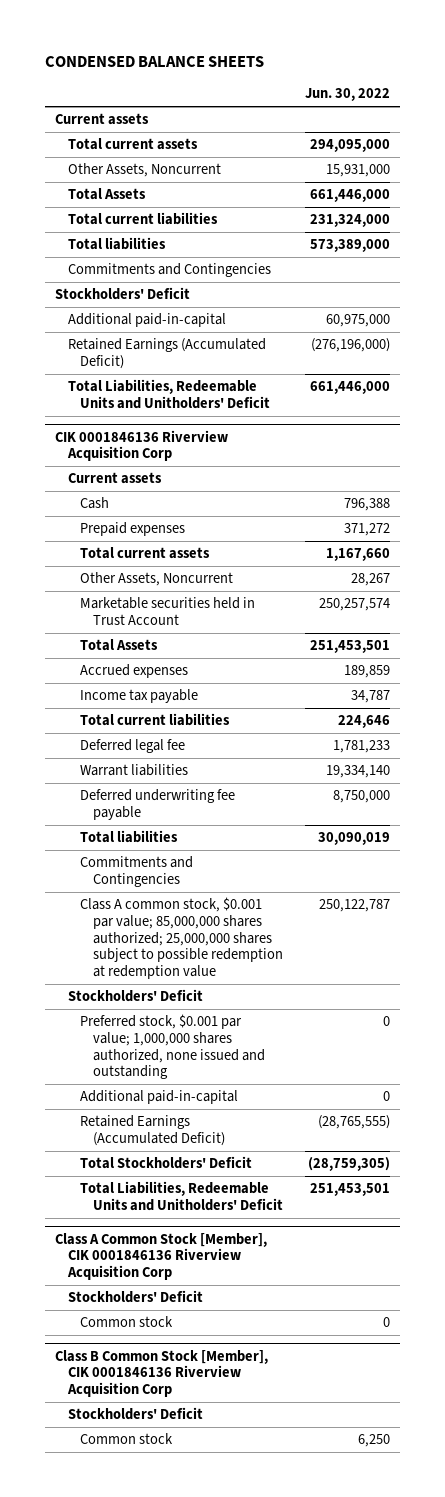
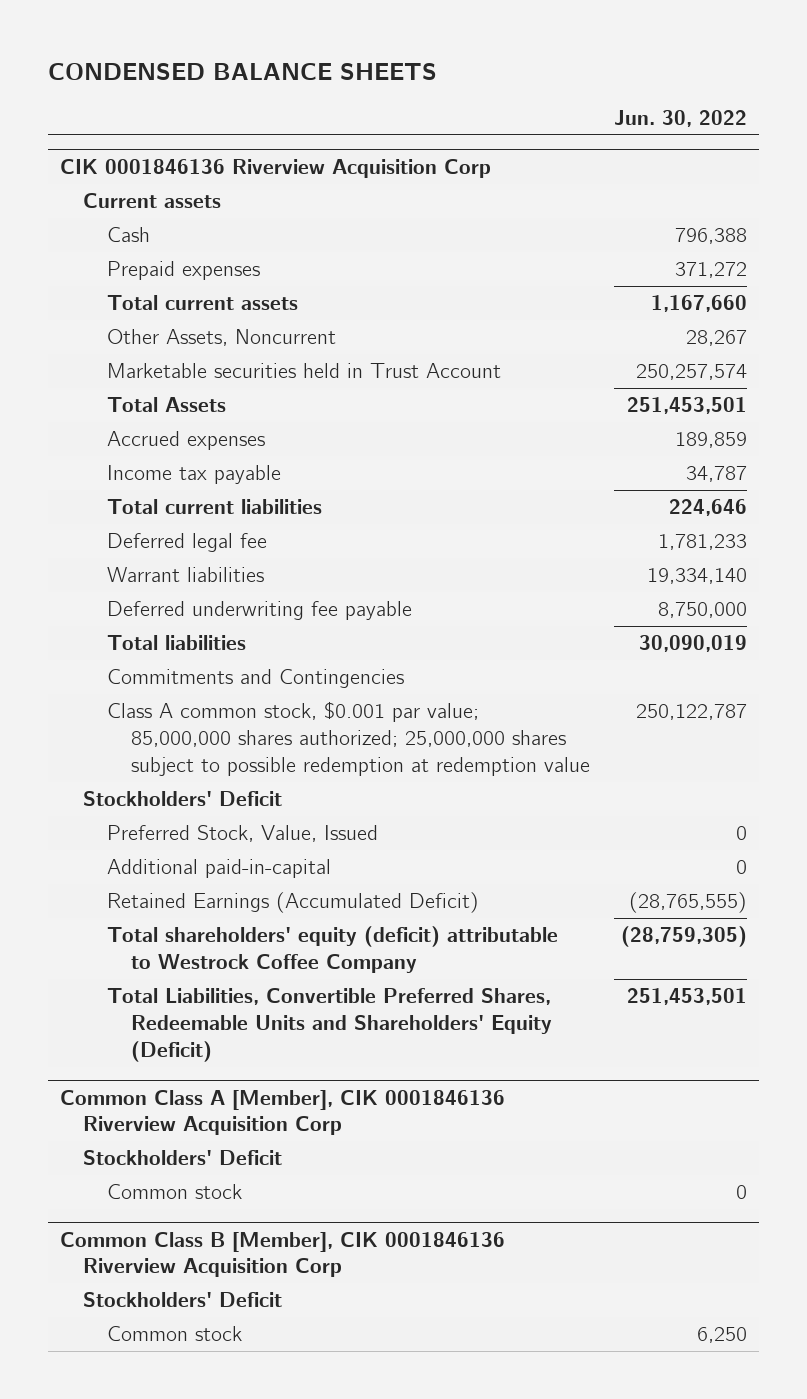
[55,113,150,126] Current assets -> none
[67,138,198,151] Total current assets -> none
[67,163,221,178] Other Assets, Noncurrent -> none
[67,188,146,201] Total Assets -> none
[67,212,218,226] Total current liabilities -> none
[67,237,166,251] Total liabilities -> none
[67,263,271,278] Commitments and Contingencies -> none
[55,287,191,301] Stockholders' Deficit -> none
[67,313,226,328] Additional paid-in-capital -> none
[67,338,266,369] Retained Earnings (Accumulated Deficit) -> none
[67,379,271,409] Total Liabilities, Redeemable Units and Unitholders' Deficit -> none
[80,1014,265,1080] Preferred stock, $0.001 par value; 1,000,000 shares authorized, none issued and outstanding -> [107,825,379,843] Preferred Stock, Value, Issued
[80,1156,253,1170] Total Stockholders' Deficit -> [107,926,559,973] Total shareholders' equity (deficit) attributable to Westrock Coffee Company
[80,1181,283,1211] Total Liabilities, Redeemable Units and Unitholders' Deficit -> [107,988,552,1062] Total Liabilities, Convertible Preferred Shares, Redeemable Units and Shareholders' Equity (Deficit)
[55,1232,268,1280] Class A Common Stock [Member], CIK 0001846136 Riverview Acquisition Corp -> [59,1089,505,1136] Common Class A [Member], CIK 0001846136 Riverview Acquisition Corp
[55,1349,269,1397] Class B Common Stock [Member], CIK 0001846136 Riverview Acquisition Corp -> [59,1231,505,1278] Common Class B [Member], CIK 0001846136 Riverview Acquisition Corp

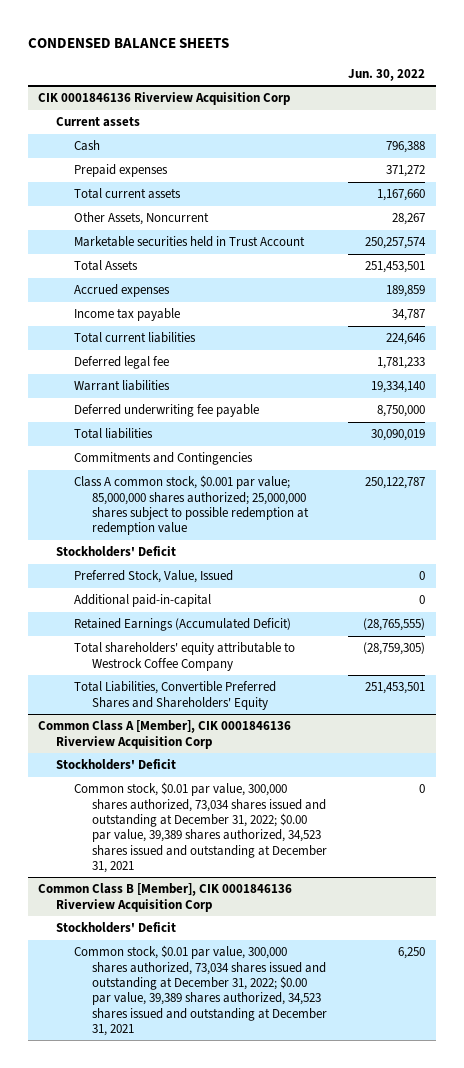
[107,926,559,973] Total shareholders' equity (deficit) attributable to Westrock Coffee Company -> [73,642,295,671] Total shareholders' equity attributable to Westrock Coffee Company
[107,988,552,1062] Total Liabilities, Convertible Preferred Shares, Redeemable Units and Shareholders' Equity (Deficit) -> [73,681,276,710] Total Liabilities, Convertible Preferred Shares and Shareholders' Equity
[107,1184,243,1200] Common stock -> [73,782,327,874] Common stock, $0.01 par value, 300,000 shares authorized, 73,034 shares issued and outstanding at December 31, 2022; $0.00 par value, 39,389 shares authorized, 34,523 shares issued and outstanding at December 31, 2021
[107,1326,243,1342] Common stock -> [73,945,327,1037] Common stock, $0.01 par value, 300,000 shares authorized, 73,034 shares issued and outstanding at December 31, 2022; $0.00 par value, 39,389 shares authorized, 34,523 shares issued and outstanding at December 31, 2021

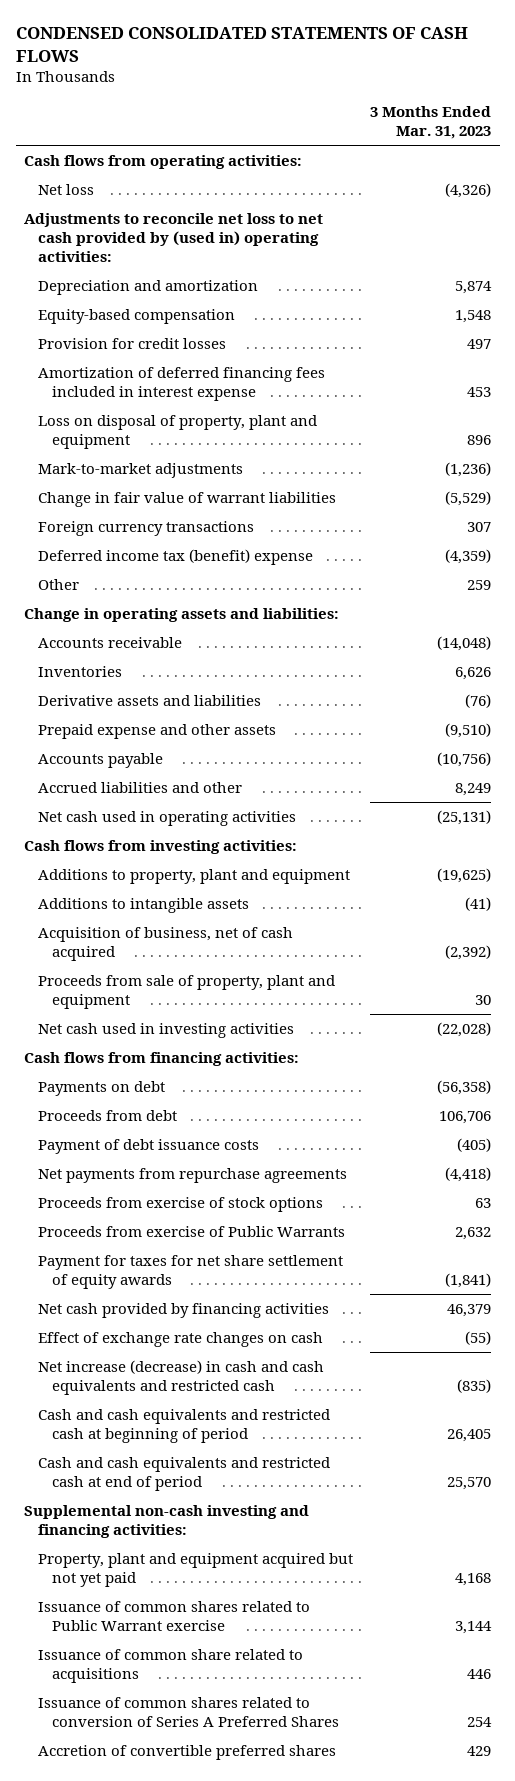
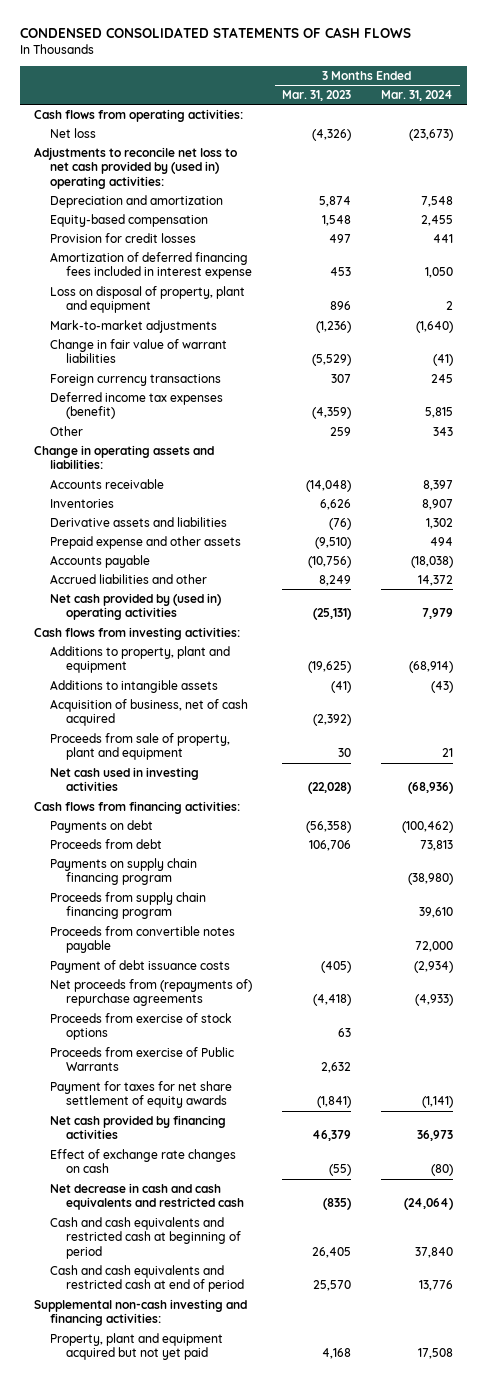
none -> [380,90,453,102] Mar. 31, 2024
[38,549,314,566] Deferred income tax (benefit) expense -> [50,391,224,420] Deferred income tax expenses (benefit)
[38,811,297,827] Net cash used in operating activities -> [50,592,222,621] Net cash provided by (used in) operating activities
none -> [50,857,198,886] Payments on supply chain financing program
none -> [50,891,207,920] Proceeds from supply chain financing program
none -> [50,925,236,954] Proceeds from convertible notes payable
[38,1168,348,1184] Net payments from repurchase agreements -> [50,978,253,1007] Net proceeds from (repayments of) repurchase agreements
[38,1360,325,1395] Net increase (decrease) in cash and cash equivalents and restricted cash -> [50,1182,245,1211] Net decrease in cash and cash equivalents and restricted cash
[38,1601,311,1631] Issuance of common shares related to Public Warrant exercise -> none
[38,1649,304,1683] Issuance of common share related to acquisitions -> none
[38,1697,340,1727] Issuance of common shares related to conversion of Series A Preferred Shares -> none
[38,1745,337,1761] Accretion of convertible preferred shares -> none

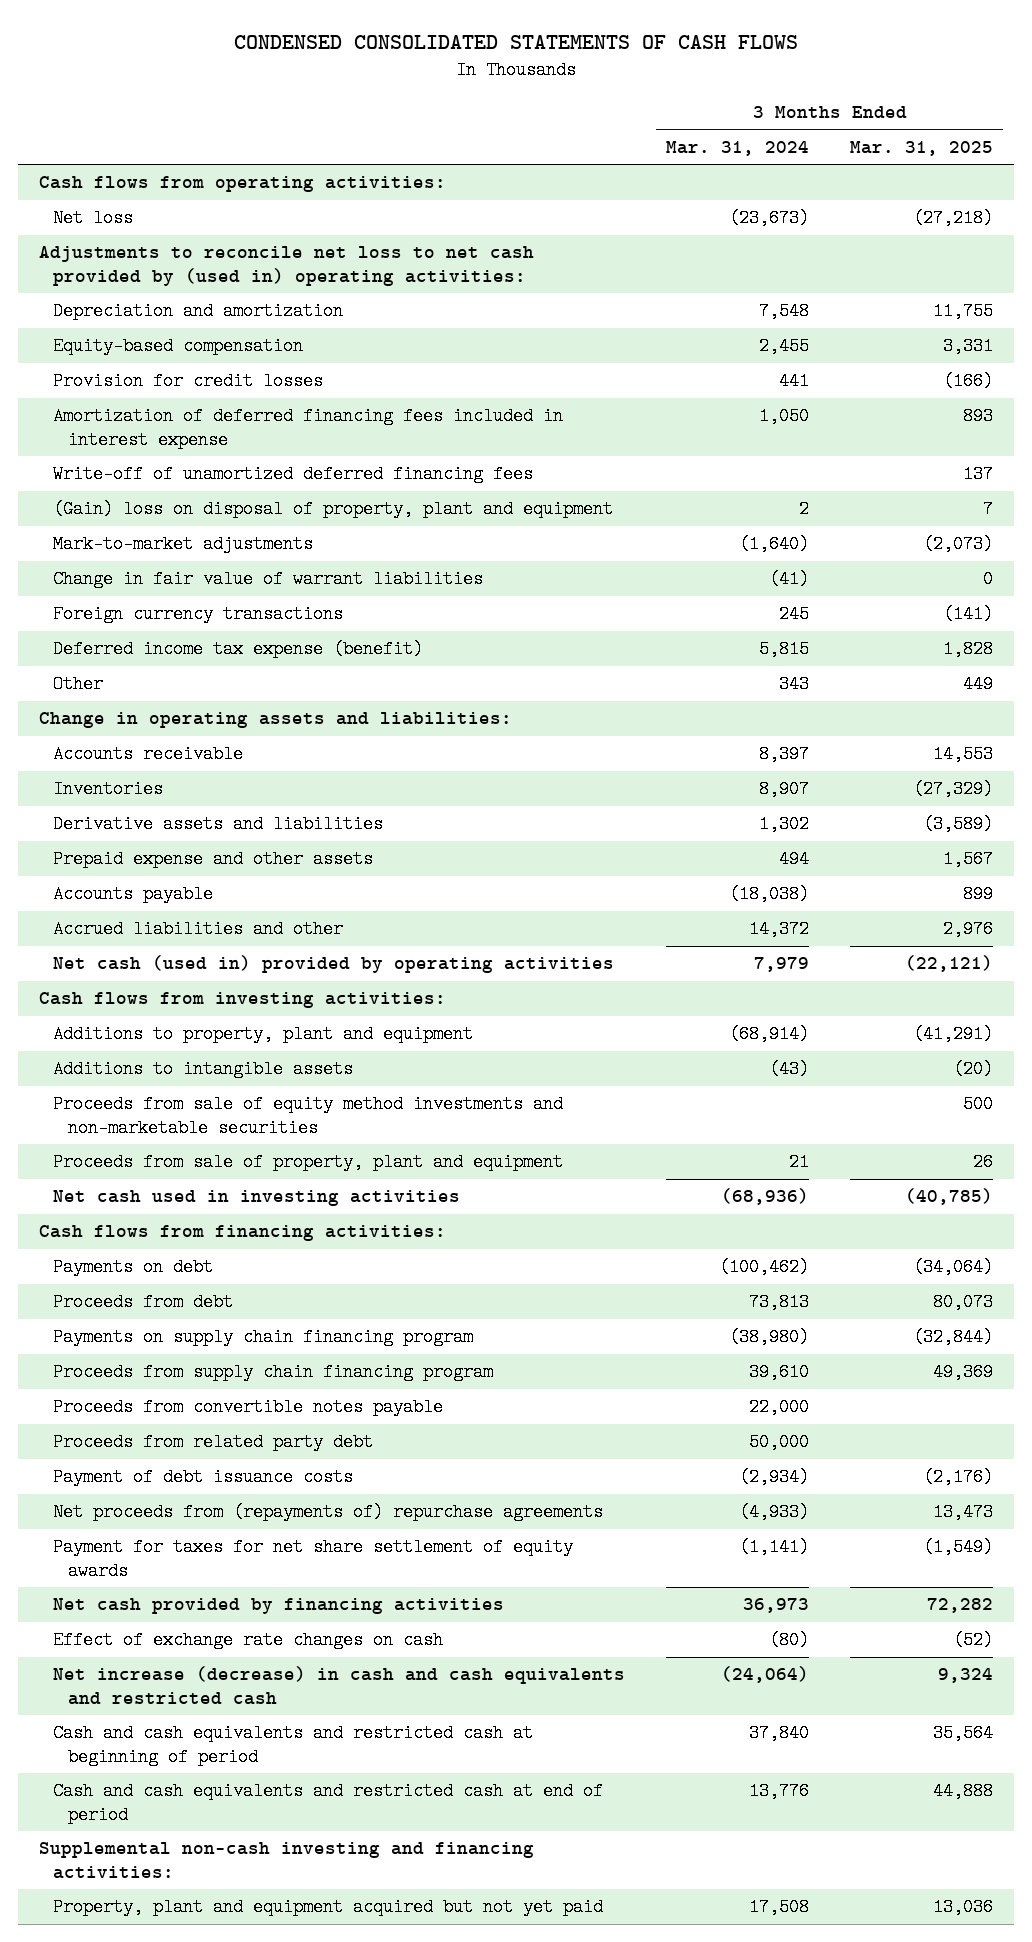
[281,90,351,102] Mar. 31, 2023 -> none
none -> [850,140,994,156] Mar. 31, 2025
none -> [53,465,534,484] Write-off of unamortized deferred financing fees
[50,285,246,314] Loss on disposal of property, plant and equipment -> [53,500,614,519] (Gain) loss on disposal of property, plant and equipment
[50,391,224,420] Deferred income tax expenses (benefit) -> [53,640,424,659] Deferred income tax expense (benefit)
[50,592,222,621] Net cash provided by (used in) operating activities -> [53,955,615,974] Net cash (used in) provided by operating activities
[50,698,249,727] Acquisition of business, net of cash acquired -> none
none -> [53,1095,564,1137] Proceeds from sale of equity method investments and non-marketable securities
[414,941,453,953] 72,000 -> [749,1398,810,1417] 22,000
none -> [53,1433,374,1452] Proceeds from related party debt
[50,1012,233,1041] Proceeds from exercise of stock options -> none
[50,1046,235,1072] Proceeds from exercise of Public Warrants -> none
[50,1182,245,1211] Net decrease in cash and cash equivalents and restricted cash -> [53,1666,626,1705] Net increase (decrease) in cash and cash equivalents and restricted cash

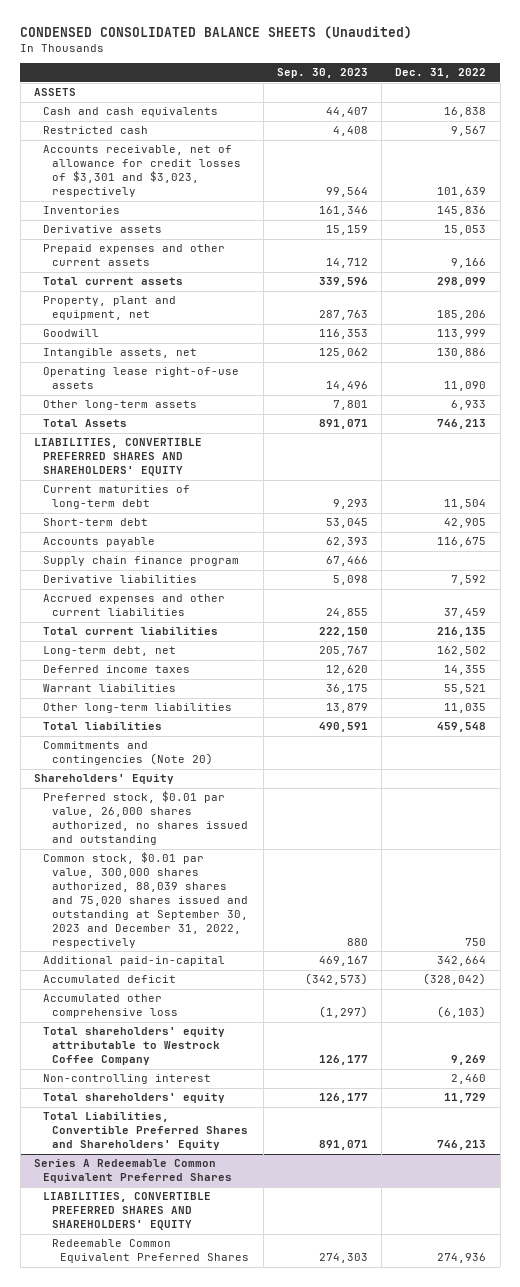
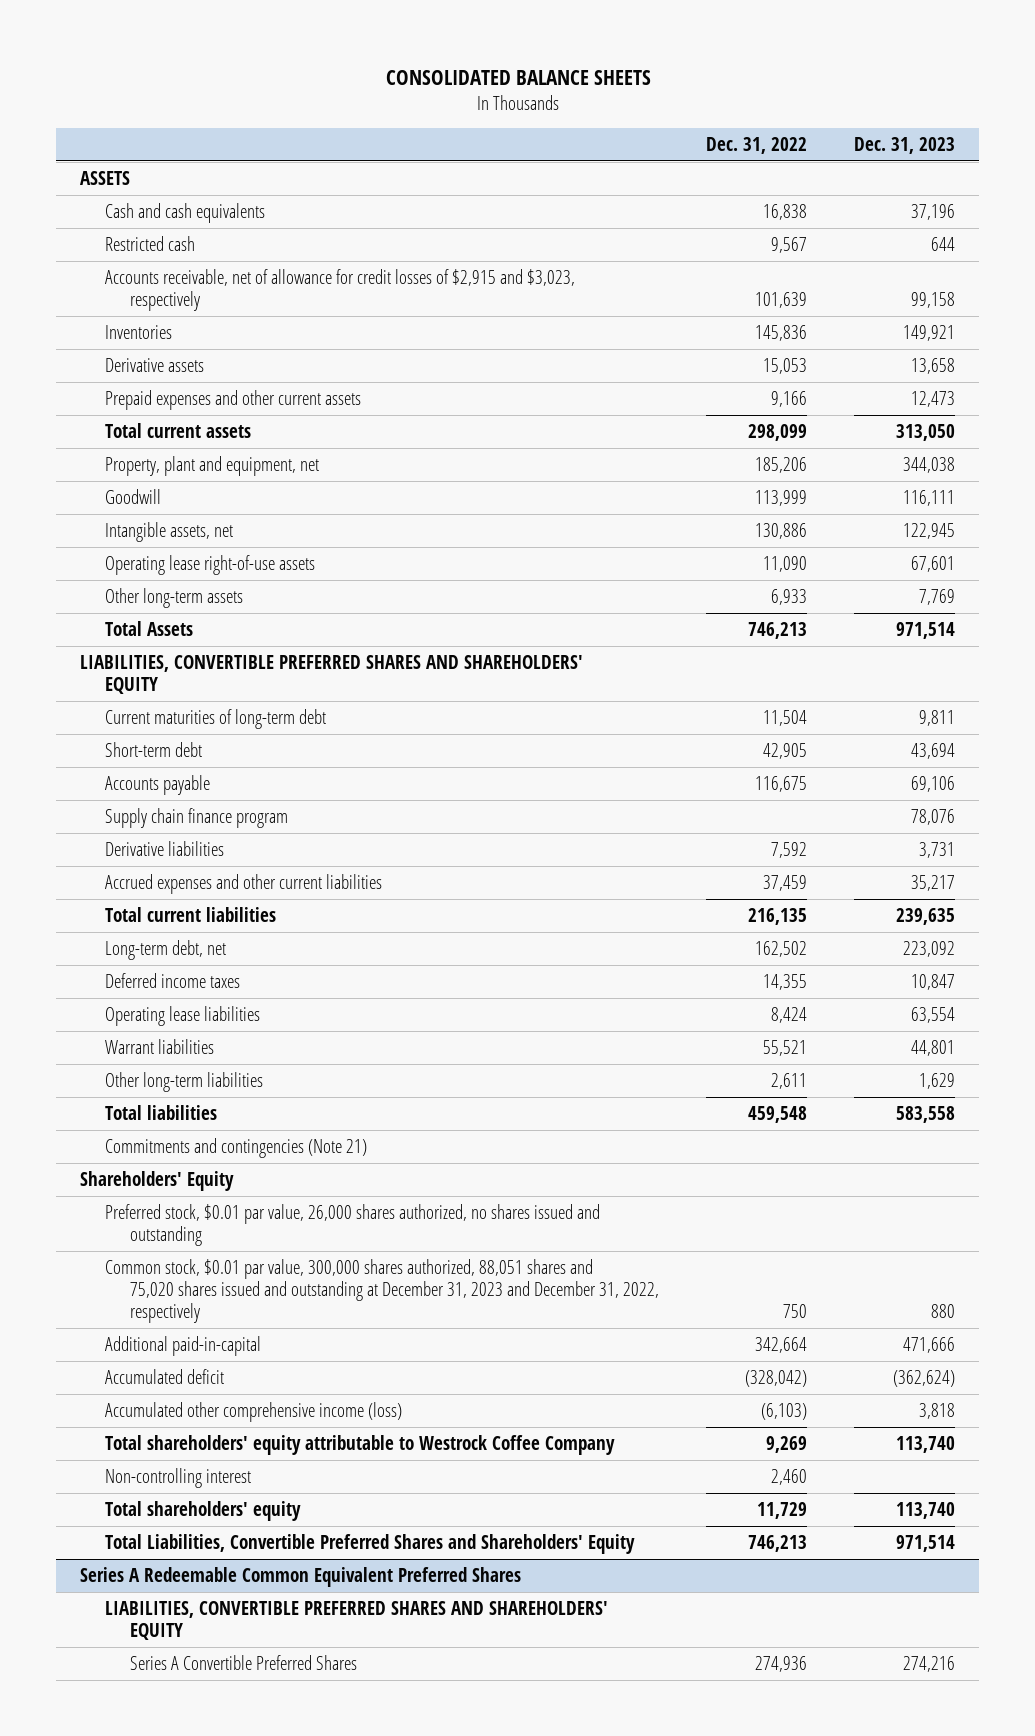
[20,26,413,40] CONDENSED CONSOLIDATED BALANCE SHEETS (Unaudited) -> [385,69,651,85] CONSOLIDATED BALANCE SHEETS
[276,68,368,79] Sep. 30, 2023 -> none
none -> [854,136,956,154] Dec. 31, 2023
[42,145,241,198] Accounts receivable, net of allowance for credit losses of $3,301 and $3,023, respectively -> [105,268,576,312] Accounts receivable, net of allowance for credit losses of $2,915 and $3,023, respectively
none -> [105,1005,261,1026] Operating lease liabilities
[444,703,487,714] 11,035 -> [771,1072,808,1089] 2,611
[42,741,213,766] Commitments and contingencies (Note 20) -> [105,1137,368,1158] Commitments and contingencies (Note 21)
[42,852,248,949] Common stock, $0.01 par value, 300,000 shares authorized, 88,039 shares and 75,020 shares issued and outstanding at September 30, 2023 and December 31, 2022, respectively -> [105,1258,660,1324] Common stock, $0.01 par value, 300,000 shares authorized, 88,051 shares and 75,020 shares issued and outstanding at December 31, 2023 and December 31, 2022, respectively
[42,994,178,1019] Accumulated other comprehensive loss -> [105,1401,403,1422] Accumulated other comprehensive income (loss)
[51,1239,250,1264] Redeemable Common Equivalent Preferred Shares -> [130,1654,358,1670] Series A Convertible Preferred Shares

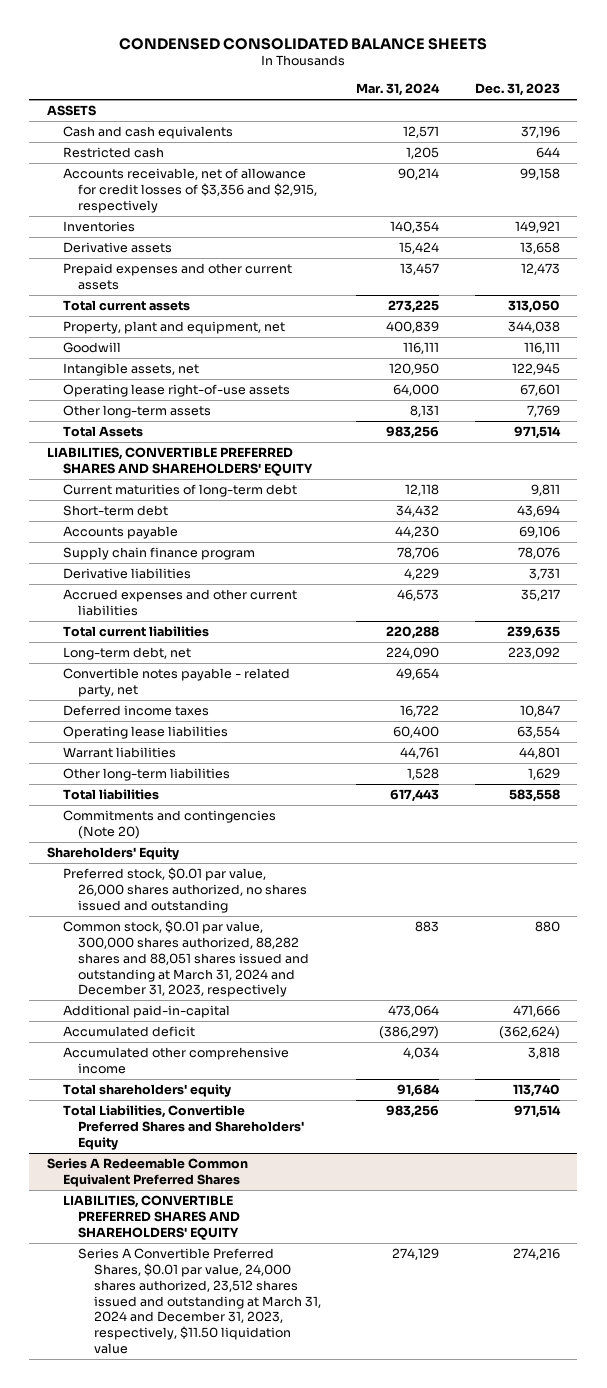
[385,69,651,85] CONSOLIDATED BALANCE SHEETS -> [119,37,488,50] CONDENSED CONSOLIDATED BALANCE SHEETS
[706,136,808,154] Dec. 31, 2022 -> none
none -> [356,82,441,96] Mar. 31, 2024
[105,268,576,312] Accounts receivable, net of allowance for credit losses of $2,915 and $3,023, respectively -> [62,168,318,213] Accounts receivable, net of allowance for credit losses of $3,356 and $2,915, respectively
none -> [62,668,290,697] Convertible notes payable - related party, net
[105,1137,368,1158] Commitments and contingencies (Note 21) -> [62,810,276,839] Commitments and contingencies (Note 20)
[105,1258,660,1324] Common stock, $0.01 par value, 300,000 shares authorized, 88,051 shares and 75,020 shares issued and outstanding at December 31, 2023 and December 31, 2022, respectively -> [62,920,310,998] Common stock, $0.01 par value, 300,000 shares authorized, 88,282 shares and 88,051 shares issued and outstanding at March 31, 2024 and December 31, 2023, respectively
[105,1434,616,1455] Total shareholders' equity attributable to Westrock Coffee Company -> none
[105,1467,252,1488] Non-controlling interest -> none
[105,1401,403,1422] Accumulated other comprehensive income (loss) -> [62,1047,289,1074] Accumulated other comprehensive income
[130,1654,358,1670] Series A Convertible Preferred Shares -> [78,1248,321,1354] Series A Convertible Preferred Shares, $0.01 par value, 24,000 shares authorized, 23,512 shares issued and outstanding at March 31, 2024 and December 31, 2023, respectively, $11.50 liquidation value

